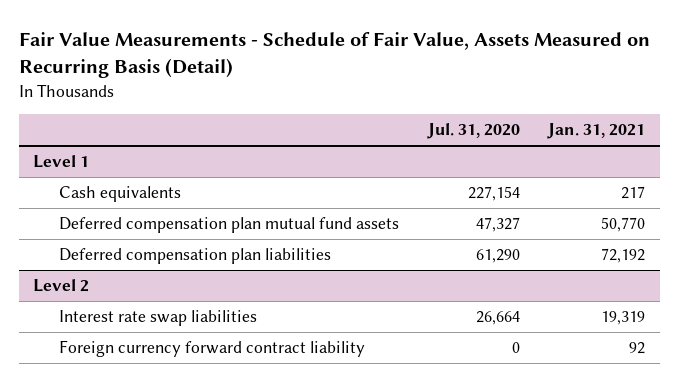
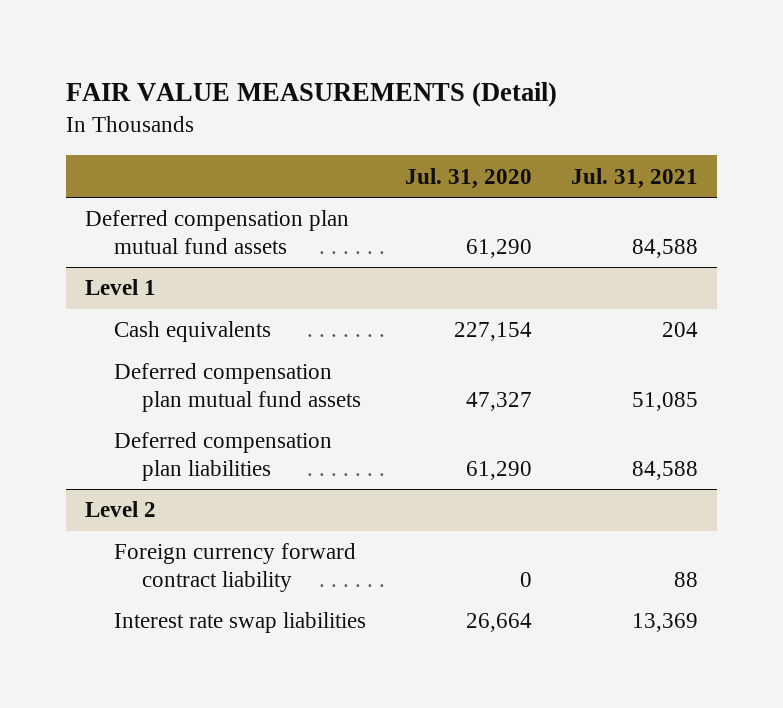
[19,32,651,79] Fair Value Measurements - Schedule of Fair Value, Assets Measured on Recurring Basis (Detail) -> [65,82,557,108] FAIR VALUE MEASUREMENTS (Detail)
[547,123,646,140] Jan. 31, 2021 -> none
none -> [570,167,698,189] Jul. 31, 2021
none -> [85,210,350,254] Deferred compensation plan mutual fund assets
[59,310,258,327] Interest rate swap liabilities -> [113,612,366,634] Interest rate swap liabilities

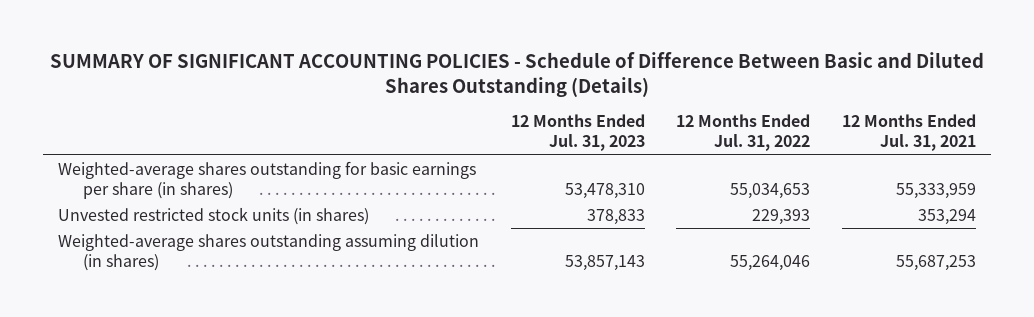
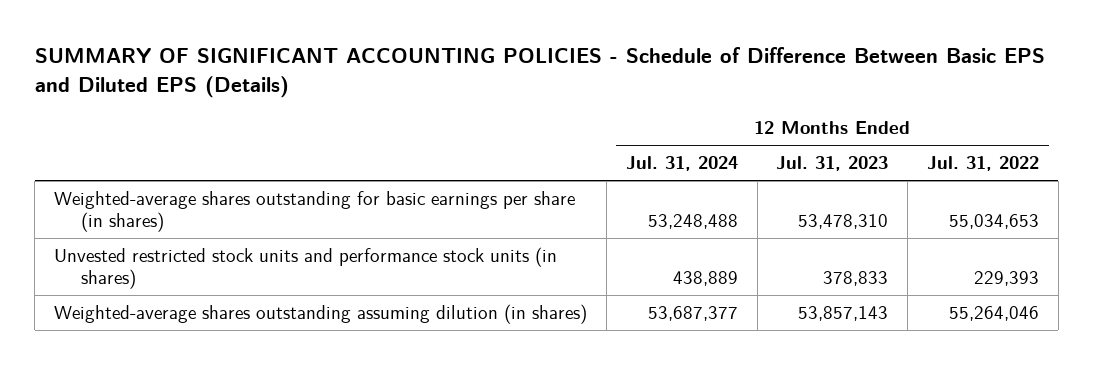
[50,51,985,97] SUMMARY OF SIGNIFICANT ACCOUNTING POLICIES - Schedule of Difference Between Basic and Diluted Shares Outstanding (Details) -> [34,47,1045,98] SUMMARY OF SIGNIFICANT ACCOUNTING POLICIES - Schedule of Difference Between Basic EPS and Diluted EPS (Details)
[841,114,976,152] 12 Months Ended Jul. 31, 2021 -> none
none -> [625,156,738,172] Jul. 31, 2024
[58,206,370,225] Unvested restricted stock units (in shares) -> [54,247,558,290] Unvested restricted stock units and performance stock units (in shares)

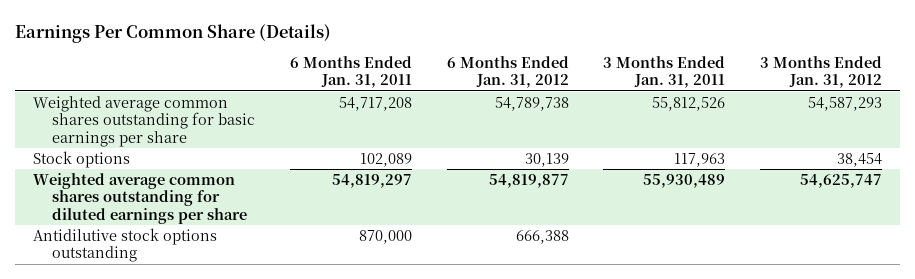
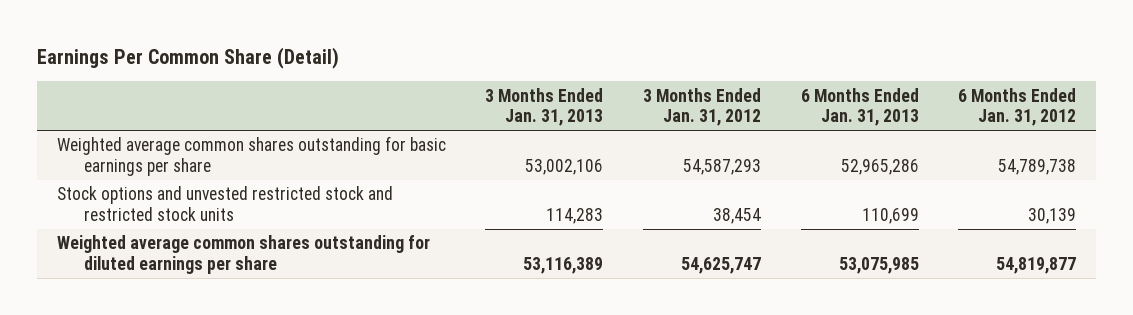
[15,23,332,43] Earnings Per Common Share (Details) -> [36,46,339,69] Earnings Per Common Share (Detail)
[289,55,412,89] 6 Months Ended Jan. 31, 2011 -> none
[603,55,726,89] 3 Months Ended Jan. 31, 2011 -> none
none -> [485,87,604,127] 3 Months Ended Jan. 31, 2013
none -> [800,87,919,127] 6 Months Ended Jan. 31, 2013
[32,150,130,168] Stock options -> [56,186,393,222] Stock options and unvested restricted stock and restricted stock units
[32,227,217,263] Antidilutive stock options outstanding -> none

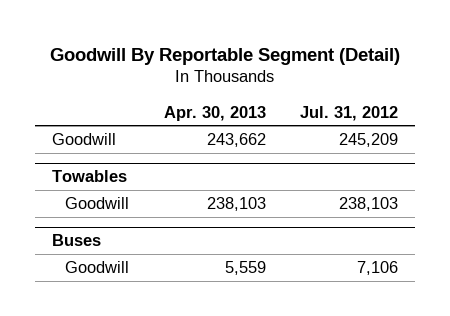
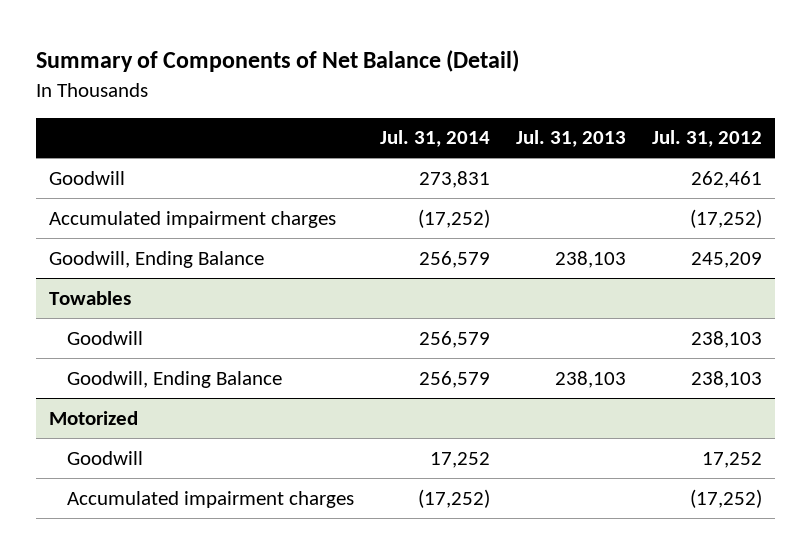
[49,47,400,65] Goodwill By Reportable Segment (Detail) -> [36,50,520,73] Summary of Components of Net Balance (Detail)
[163,105,266,121] Apr. 30, 2013 -> none
none -> [380,130,491,148] Jul. 31, 2014
none -> [515,130,626,148] Jul. 31, 2013
[338,132,398,147] 245,209 -> [690,170,762,188] 262,461
none -> [49,210,337,228] Accumulated impairment charges
none -> [49,250,265,268] Goodwill, Ending Balance
[52,234,102,247] Buses -> none
none -> [67,370,283,388] Goodwill, Ending Balance
none -> [49,410,139,425] Motorized
[356,260,398,275] 7,106 -> [701,451,762,468] 17,252
none -> [67,490,355,508] Accumulated impairment charges

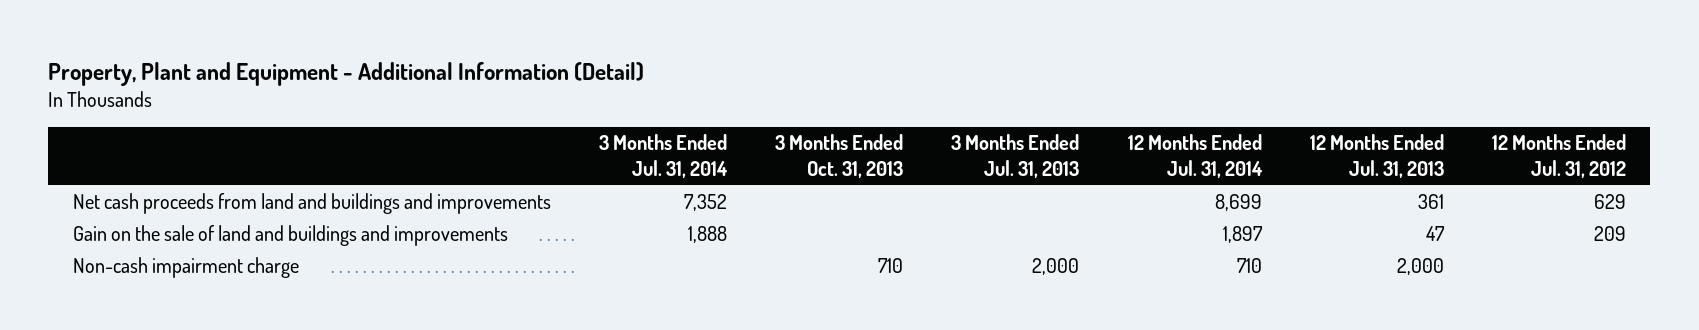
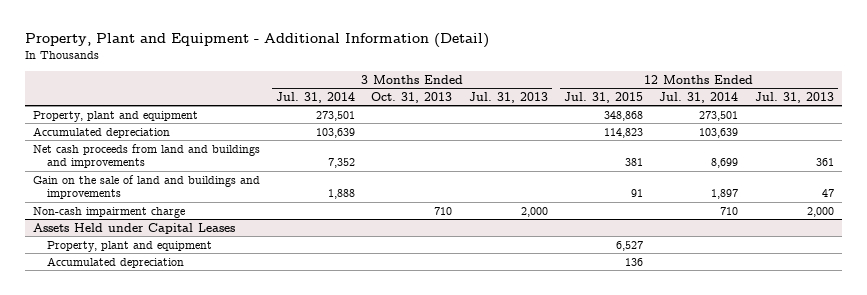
[1492,134,1627,178] 12 Months Ended Jul. 31, 2012 -> none
none -> [564,91,644,103] Jul. 31, 2015
none -> [32,110,198,122] Property, plant and equipment
none -> [32,126,170,138] Accumulated depreciation
none -> [32,222,235,234] Assets Held under Capital Leases
none -> [46,240,212,252] Property, plant and equipment
none -> [46,256,184,268] Accumulated depreciation

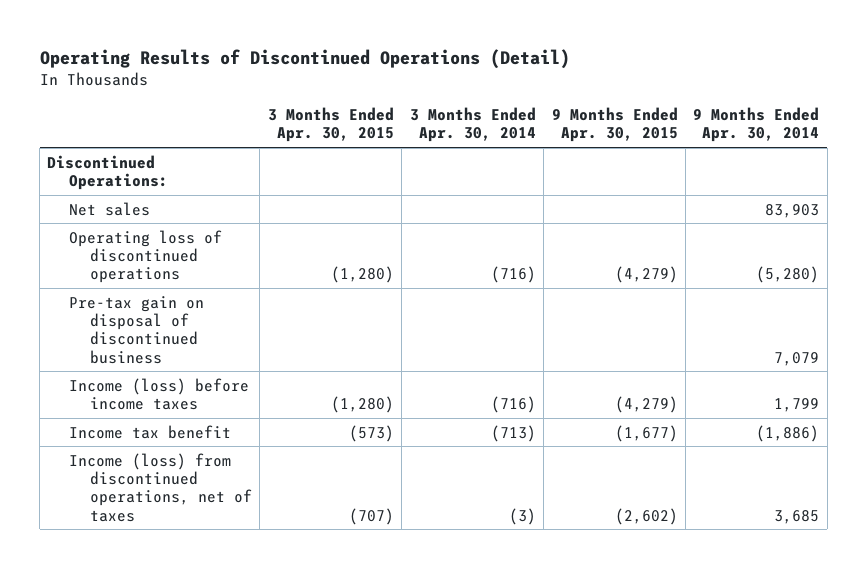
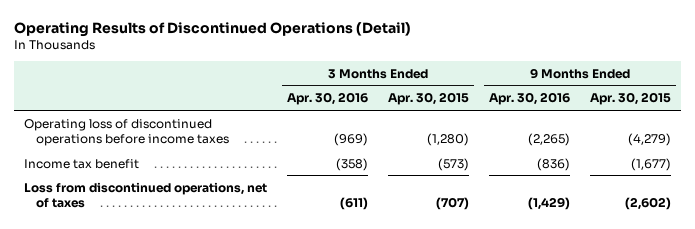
[409,107,536,143] 3 Months Ended Apr. 30, 2014 -> none
[693,107,820,143] 9 Months Ended Apr. 30, 2014 -> none
none -> [287,92,369,106] Apr. 30, 2016
none -> [489,92,571,106] Apr. 30, 2016
[47,154,168,190] Discontinued Operations: -> none
[68,201,150,216] Net sales -> none
[68,229,222,284] Operating loss of discontinued operations -> none
[68,295,204,364] Pre-tax gain on disposal of discontinued business -> none
[68,377,249,410] Income (loss) before income taxes -> [24,118,230,147] Operating loss of discontinued operations before income taxes
[68,452,252,522] Income (loss) from discontinued operations, net of taxes -> [24,181,268,209] Loss from discontinued operations, net of taxes

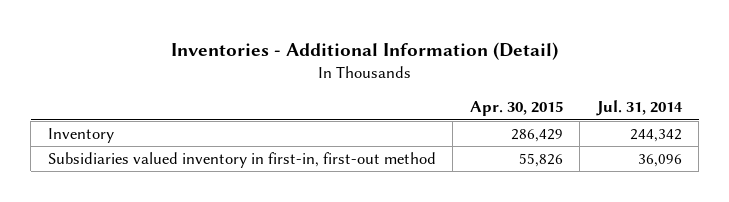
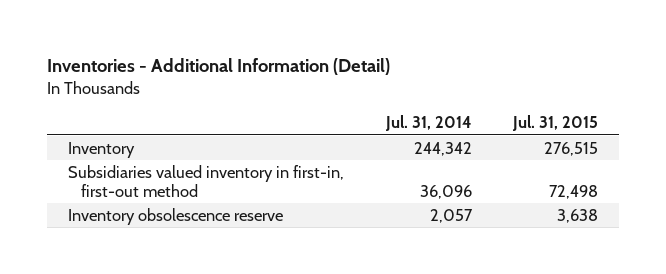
[469,101,563,117] Apr. 30, 2015 -> none
none -> [512,115,599,132] Jul. 31, 2015
none -> [67,207,283,225] Inventory obsolescence reserve

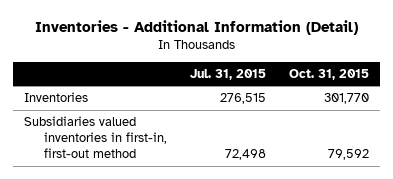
[384,115,472,132] Jul. 31, 2014 -> none
none -> [288,68,369,80] Oct. 31, 2015
[67,207,283,225] Inventory obsolescence reserve -> none
[67,141,135,158] Inventory -> [24,92,89,103] Inventories
[67,164,344,197] Subsidiaries valued inventory in first-in, first-out method -> [24,116,167,159] Subsidiaries valued inventories in first-in, first-out method

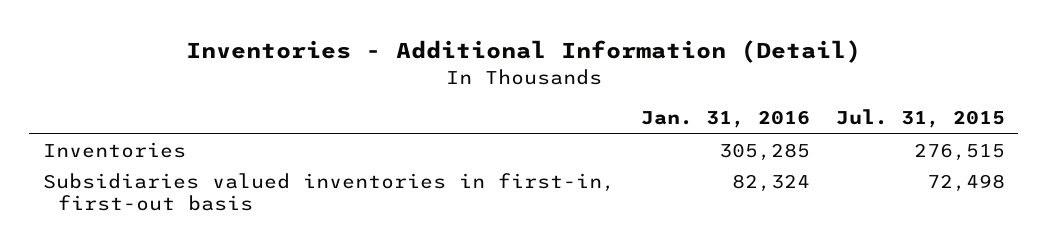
[288,68,369,80] Oct. 31, 2015 -> none
none -> [640,110,810,129] Jan. 31, 2016
[24,116,167,159] Subsidiaries valued inventories in first-in, first-out method -> [42,173,615,212] Subsidiaries valued inventories in first-in, first-out basis

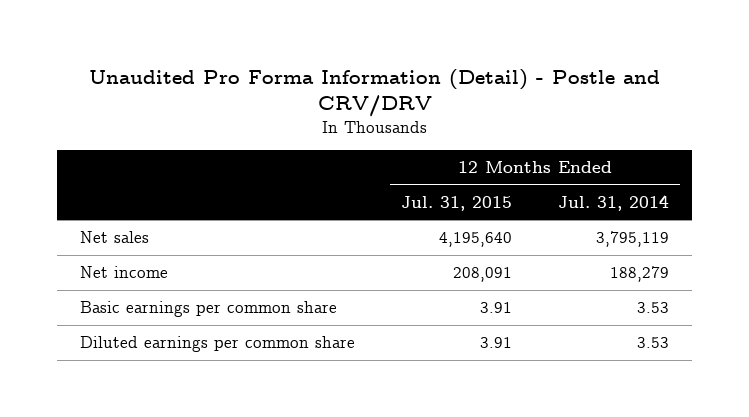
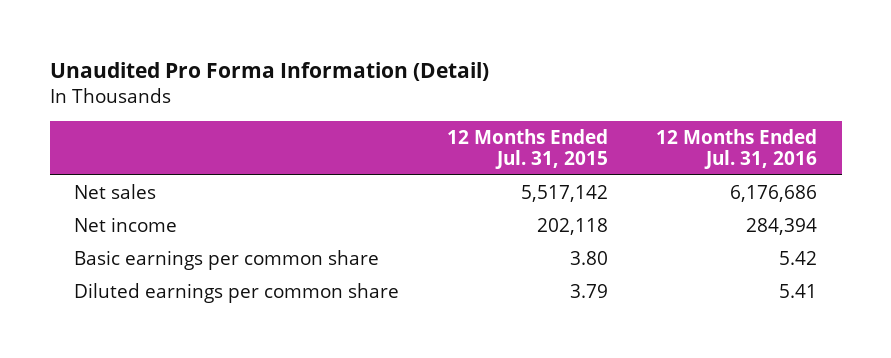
[88,68,660,117] Unaudited Pro Forma Information (Detail) - Postle and CRV/DRV -> [49,62,489,82] Unaudited Pro Forma Information (Detail)
[558,194,670,211] Jul. 31, 2014 -> none
none -> [656,128,818,169] 12 Months Ended Jul. 31, 2016
[439,232,513,248] 4,195,640 -> [521,184,609,202] 5,517,142
[453,267,513,283] 208,091 -> [537,217,609,235] 202,118
[480,302,513,314] 3.91 -> [570,250,609,265] 3.80
[480,337,513,349] 3.91 -> [570,283,609,298] 3.79

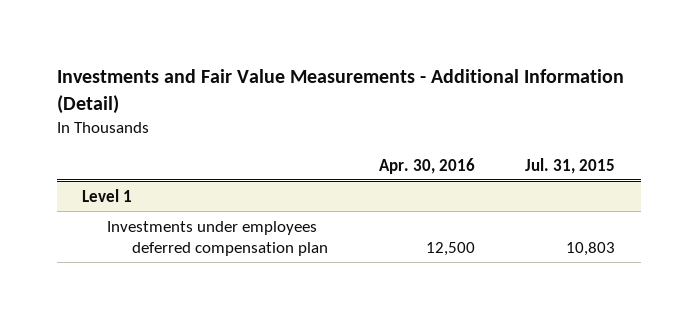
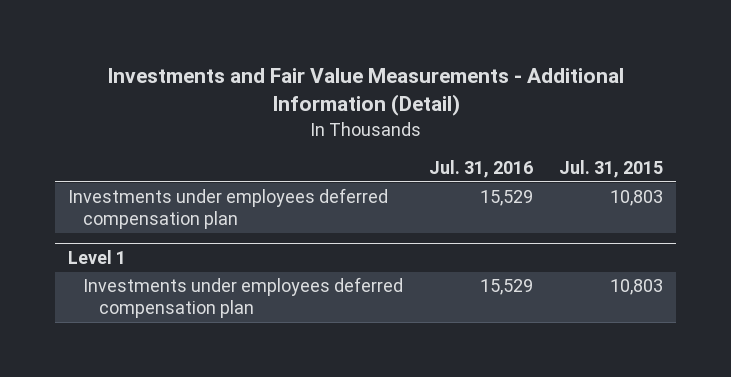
[378,157,475,174] Apr. 30, 2016 -> none
none -> [429,160,534,179] Jul. 31, 2016
none -> [68,188,389,230] Investments under employees deferred compensation plan

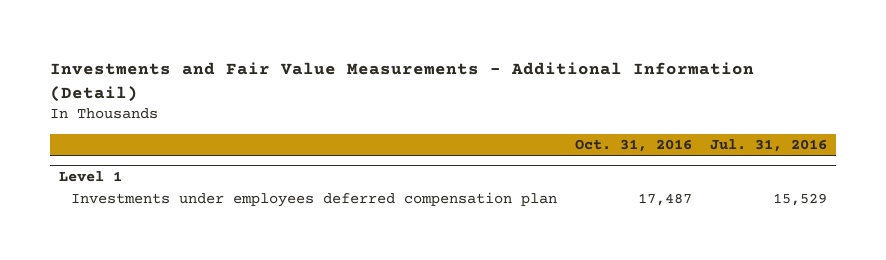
[559,160,664,179] Jul. 31, 2015 -> none
none -> [574,139,692,153] Oct. 31, 2016
[68,188,389,230] Investments under employees deferred compensation plan -> none

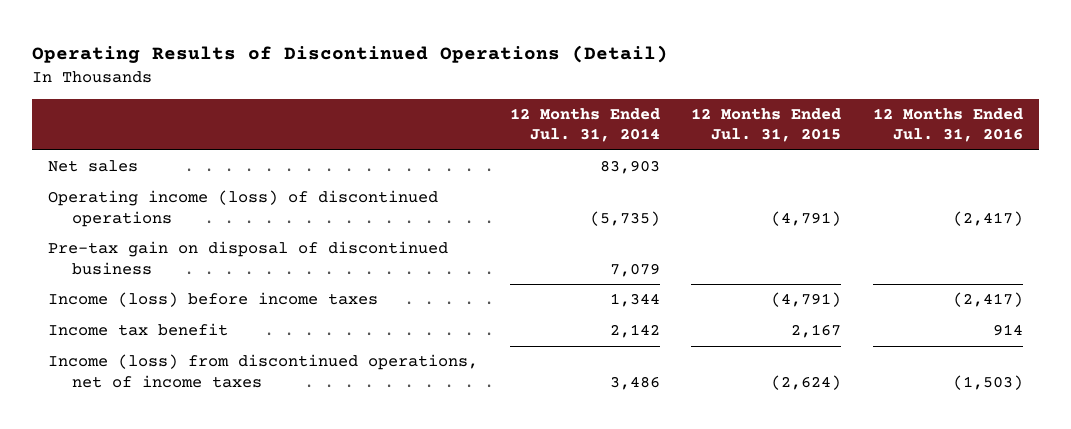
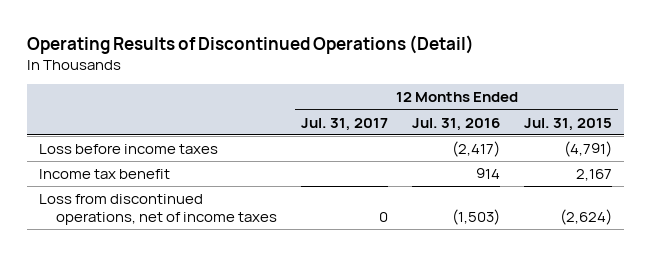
[509,108,660,143] 12 Months Ended Jul. 31, 2014 -> none
none -> [301,117,389,131] Jul. 31, 2017
[48,160,139,173] Net sales -> none
[48,190,439,227] Operating income (loss) of discontinued operations -> none
[48,241,449,275] Pre-tax gain on disposal of discontinued business -> none
[48,292,379,308] Income (loss) before income taxes -> [38,144,218,155] Loss before income taxes
[48,354,479,388] Income (loss) from discontinued operations, net of income taxes -> [38,194,277,225] Loss from discontinued operations, net of income taxes

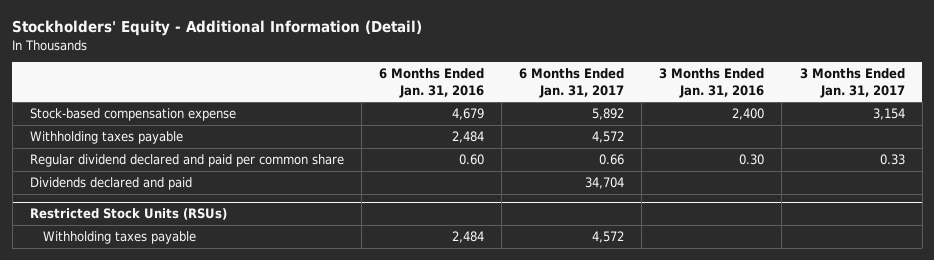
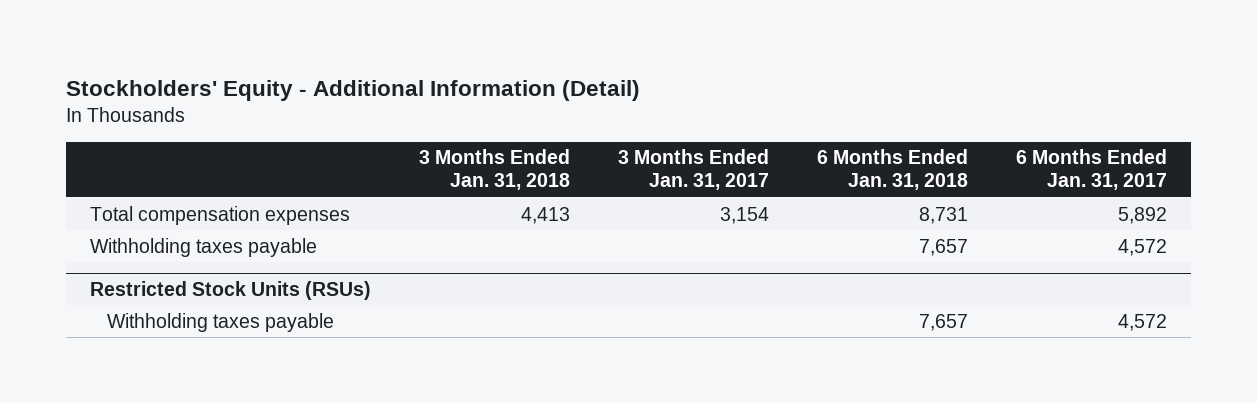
[378,68,484,98] 6 Months Ended Jan. 31, 2016 -> none
[659,68,765,98] 3 Months Ended Jan. 31, 2016 -> none
none -> [418,149,570,191] 3 Months Ended Jan. 31, 2018
none -> [816,149,968,191] 6 Months Ended Jan. 31, 2018
[29,108,236,122] Stock-based compensation expense -> [89,205,350,225] Total compensation expenses
[29,154,344,168] Regular dividend declared and paid per common share -> none
[29,177,192,191] Dividends declared and paid -> none

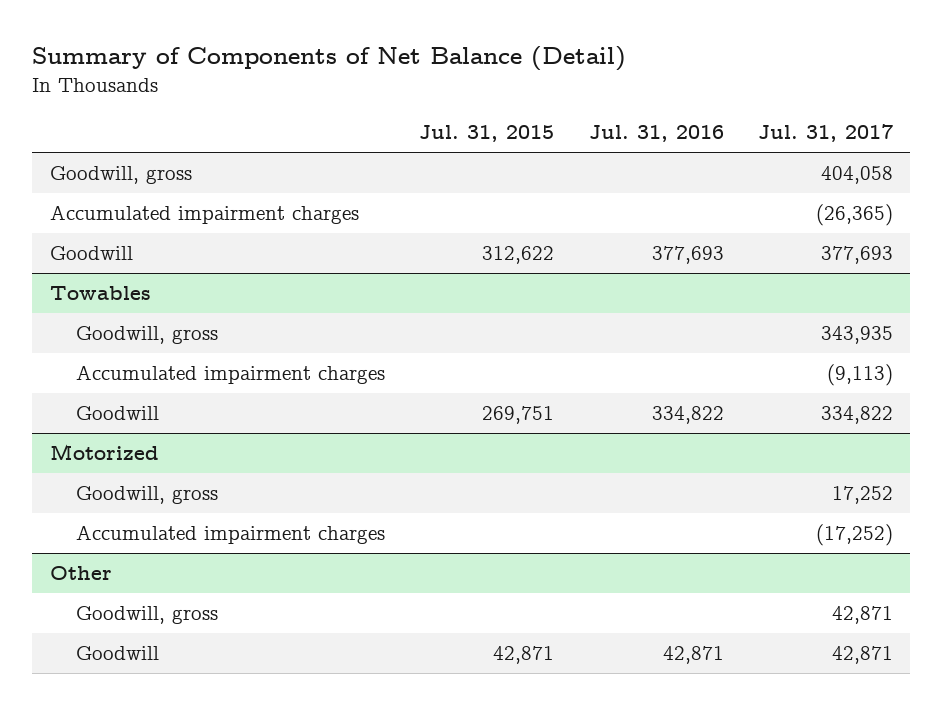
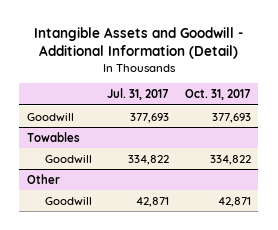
[32,46,627,72] Summary of Components of Net Balance (Detail) -> [33,26,243,59] Intangible Assets and Goodwill - Additional Information (Detail)
[419,125,555,143] Jul. 31, 2015 -> none
[588,125,724,143] Jul. 31, 2016 -> none
none -> [184,89,251,101] Oct. 31, 2017
[49,165,192,184] Goodwill, gross -> none
[49,204,359,224] Accumulated impairment charges -> none
[75,325,218,344] Goodwill, gross -> none
[75,364,385,384] Accumulated impairment charges -> none
[49,443,159,460] Motorized -> none
[75,485,218,504] Goodwill, gross -> none
[75,524,385,544] Accumulated impairment charges -> none
[75,605,218,624] Goodwill, gross -> none

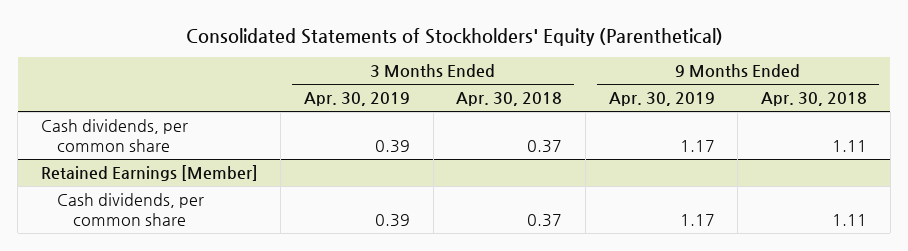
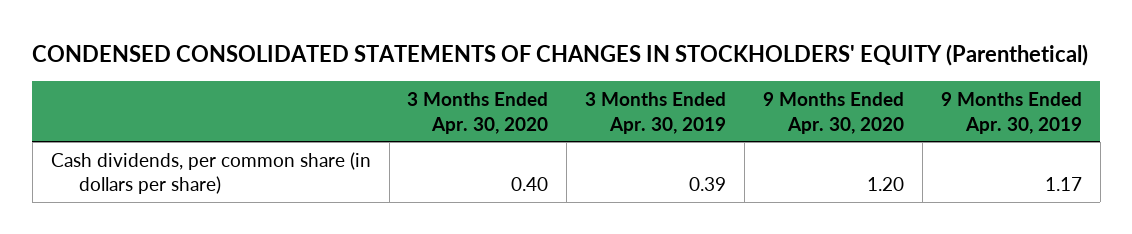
[185,27,723,46] Consolidated Statements of Stockholders' Equity (Parenthetical) -> [32,44,1089,67] CONDENSED CONSOLIDATED STATEMENTS OF CHANGES IN STOCKHOLDERS' EQUITY (Parenthetical)
[456,92,563,107] Apr. 30, 2018 -> none
[761,92,868,107] Apr. 30, 2018 -> none
none -> [407,91,549,134] 3 Months Ended Apr. 30, 2020
none -> [763,91,905,134] 9 Months Ended Apr. 30, 2020
[40,164,258,181] Retained Earnings [Member] -> none
[56,192,204,226] Cash dividends, per common share -> none
[40,118,188,152] Cash dividends, per common share -> [50,151,371,195] Cash dividends, per common share (in dollars per share)

